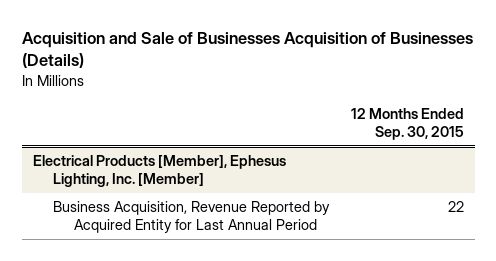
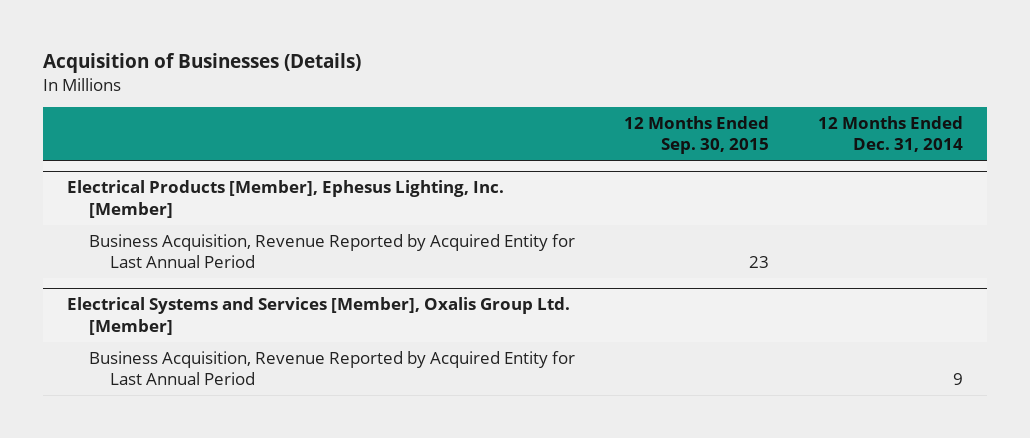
[21,31,473,69] Acquisition and Sale of Businesses Acquisition of Businesses (Details) -> [42,53,361,74] Acquisition of Businesses (Details)
none -> [817,115,963,153] 12 Months Ended Dec. 31, 2014
[447,200,464,212] 22 -> [748,256,769,269] 23
none -> [67,297,571,335] Electrical Systems and Services [Member], Oxalis Group Ltd. [Member]
none -> [88,350,575,386] Business Acquisition, Revenue Reported by Acquired Entity for Last Annual Period

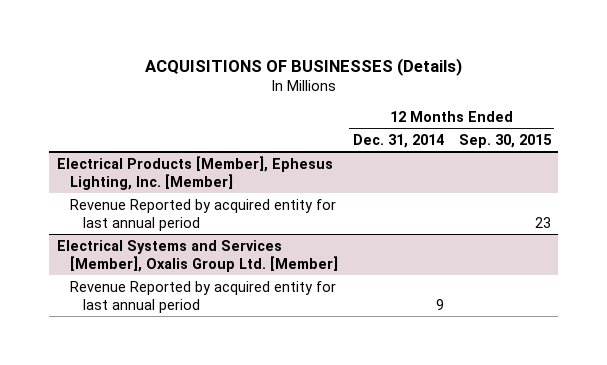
[42,53,361,74] Acquisition of Businesses (Details) -> [144,57,462,76] ACQUISITIONS OF BUSINESSES (Details)
[88,233,575,269] Business Acquisition, Revenue Reported by Acquired Entity for Last Annual Period -> [69,198,336,231] Revenue Reported by acquired entity for last annual period
[88,350,575,386] Business Acquisition, Revenue Reported by Acquired Entity for Last Annual Period -> [69,280,336,313] Revenue Reported by acquired entity for last annual period

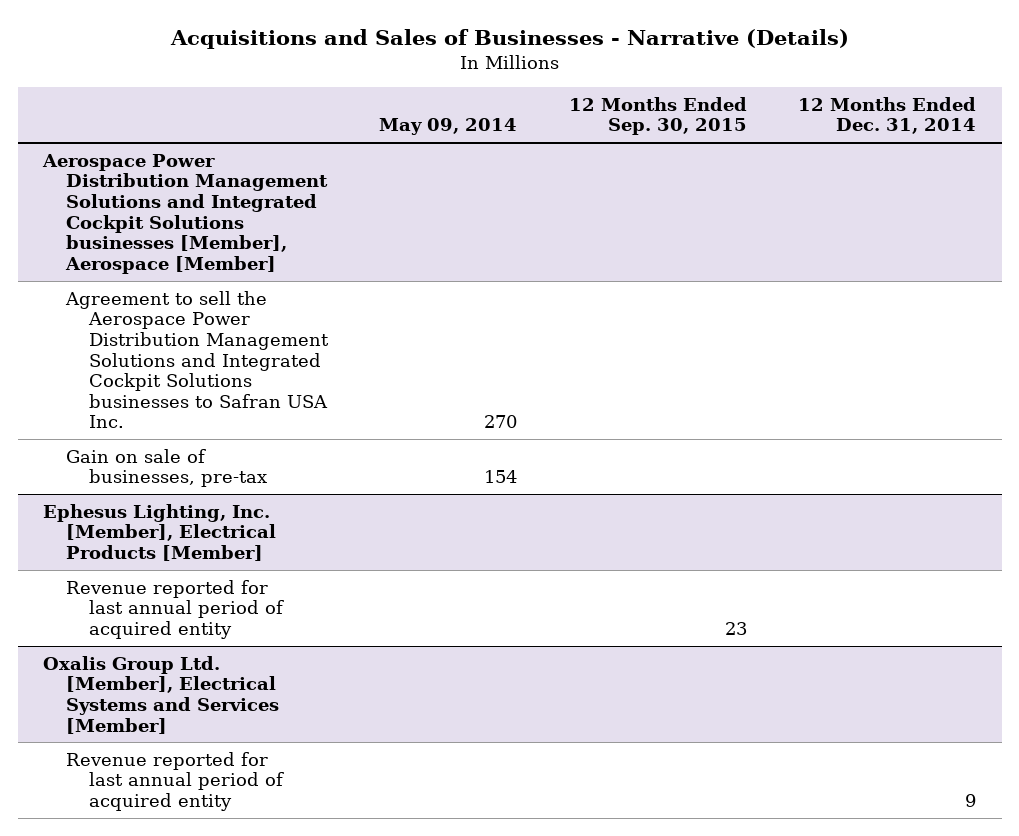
[144,57,462,76] ACQUISITIONS OF BUSINESSES (Details) -> [169,29,849,50] Acquisitions and Sales of Businesses - Narrative (Details)
none -> [379,118,518,136] May 09, 2014
none -> [42,153,329,274] Aerospace Power Distribution Management Solutions and Integrated Cockpit Solutions businesses [Member], Aerospace [Member]
none -> [65,290,329,429] Agreement to sell the Aerospace Power Distribution Management Solutions and Integrated Cockpit Solutions businesses to Safran USA Inc.
none -> [66,448,267,488] Gain on sale of businesses, pre-tax
[56,155,333,190] Electrical Products [Member], Ephesus Lighting, Inc. [Member] -> [43,503,277,562] Ephesus Lighting, Inc. [Member], Electrical Products [Member]
[69,198,336,231] Revenue Reported by acquired entity for last annual period -> [66,579,284,640] Revenue reported for last annual period of acquired entity
[56,239,338,272] Electrical Systems and Services [Member], Oxalis Group Ltd. [Member] -> [43,655,280,734] Oxalis Group Ltd. [Member], Electrical Systems and Services [Member]
[69,280,336,313] Revenue Reported by acquired entity for last annual period -> [66,751,284,812] Revenue reported for last annual period of acquired entity

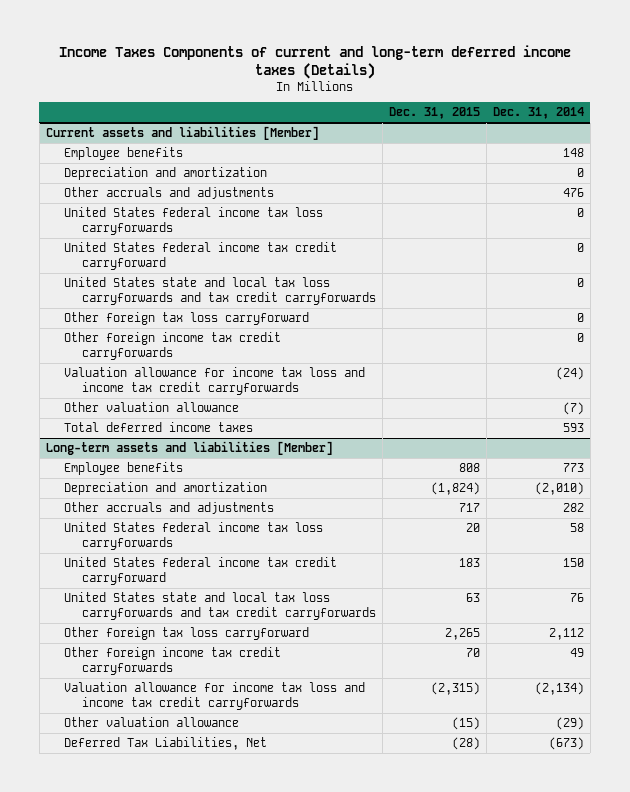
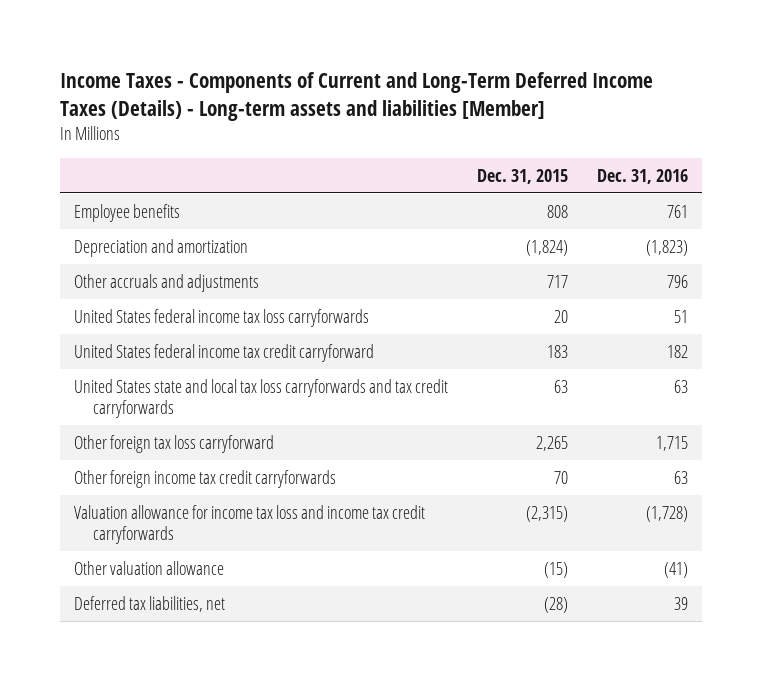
[58,45,571,80] Income Taxes Components of current and long-term deferred income taxes (Details) -> [60,71,654,121] Income Taxes - Components of Current and Long-Term Deferred Income Taxes (Details) - Long-term assets and liabilities [Member]
[492,107,584,120] Dec. 31, 2014 -> none
none -> [596,168,688,184] Dec. 31, 2016
[45,126,319,141] Current assets and liabilities [Member] -> none
[63,147,183,161] Employee benefits -> none
[63,167,267,181] Depreciation and amortization -> none
[63,187,274,200] Other accruals and adjustments -> none
[63,207,323,235] United States federal income tax loss carryforwards -> none
[63,242,337,270] United States federal income tax credit carryforward -> none
[63,277,377,305] United States state and local tax loss carryforwards and tax credit carryforwards -> none
[63,312,309,326] Other foreign tax loss carryforward -> none
[63,332,281,360] Other foreign income tax credit carryforwards -> none
[63,367,365,395] Valuation allowance for income tax loss and income tax credit carryforwards -> none
[63,402,239,413] Other valuation allowance -> none
[63,422,253,433] Total deferred income taxes -> none
[45,441,333,456] Long-term assets and liabilities [Member] -> none
[63,737,267,751] Deferred Tax Liabilities, Net -> [74,595,226,612] Deferred tax liabilities, net

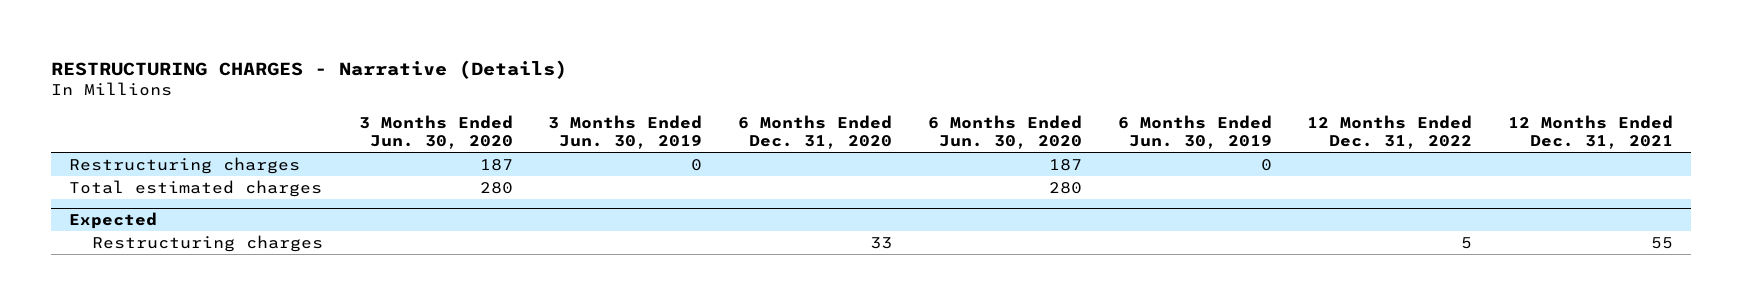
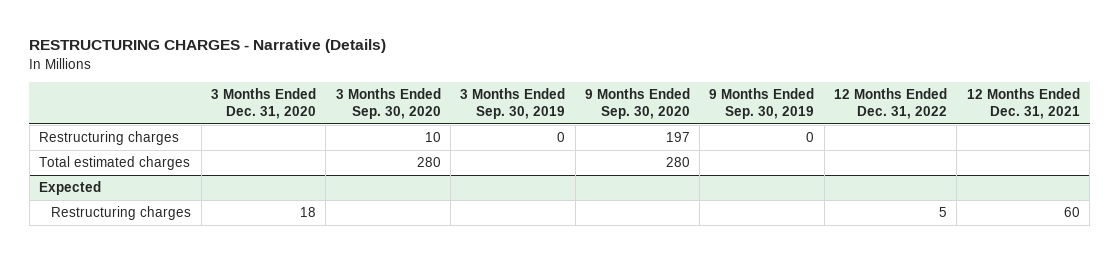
[358,114,513,149] 3 Months Ended Jun. 30, 2020 -> none
[548,114,703,149] 3 Months Ended Jun. 30, 2019 -> none
[738,114,893,149] 6 Months Ended Dec. 31, 2020 -> none
[927,114,1082,149] 6 Months Ended Jun. 30, 2020 -> none
[1117,114,1272,149] 6 Months Ended Jun. 30, 2019 -> none
none -> [210,88,316,120] 3 Months Ended Dec. 31, 2020
none -> [335,88,441,120] 3 Months Ended Sep. 30, 2020
none -> [460,88,566,120] 3 Months Ended Sep. 30, 2019
none -> [584,88,690,120] 9 Months Ended Sep. 30, 2020
none -> [709,88,815,120] 9 Months Ended Sep. 30, 2019
[1650,236,1673,249] 55 -> [1063,206,1080,217] 60

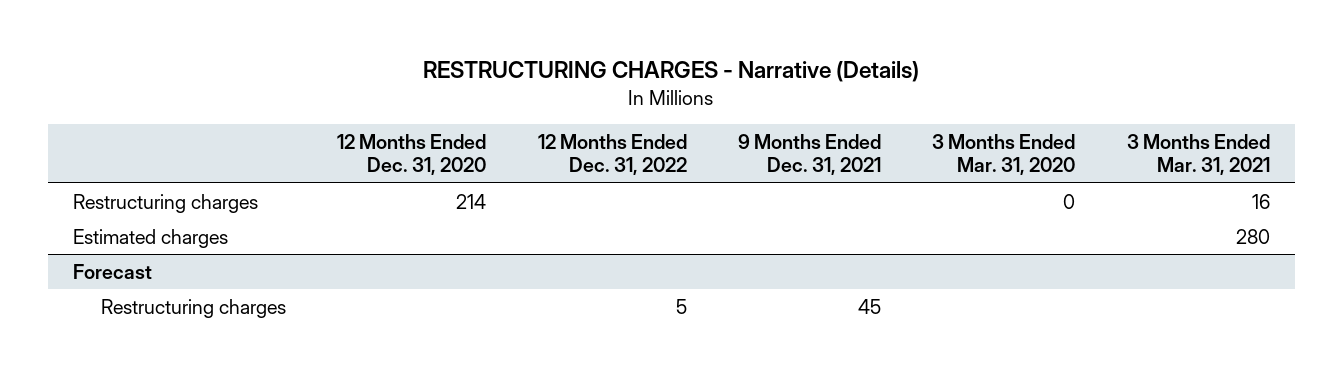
[210,88,316,120] 3 Months Ended Dec. 31, 2020 -> none
[335,88,441,120] 3 Months Ended Sep. 30, 2020 -> none
[460,88,566,120] 3 Months Ended Sep. 30, 2019 -> none
[584,88,690,120] 9 Months Ended Sep. 30, 2020 -> none
[709,88,815,120] 9 Months Ended Sep. 30, 2019 -> none
[966,88,1080,120] 12 Months Ended Dec. 31, 2021 -> none
none -> [337,134,487,176] 12 Months Ended Dec. 31, 2020
none -> [738,134,882,176] 9 Months Ended Dec. 31, 2021
none -> [932,134,1076,176] 3 Months Ended Mar. 31, 2020
none -> [1126,134,1270,176] 3 Months Ended Mar. 31, 2021
[39,155,191,170] Total estimated charges -> [73,228,229,248] Estimated charges
[39,180,102,195] Expected -> [73,263,153,279] Forecast

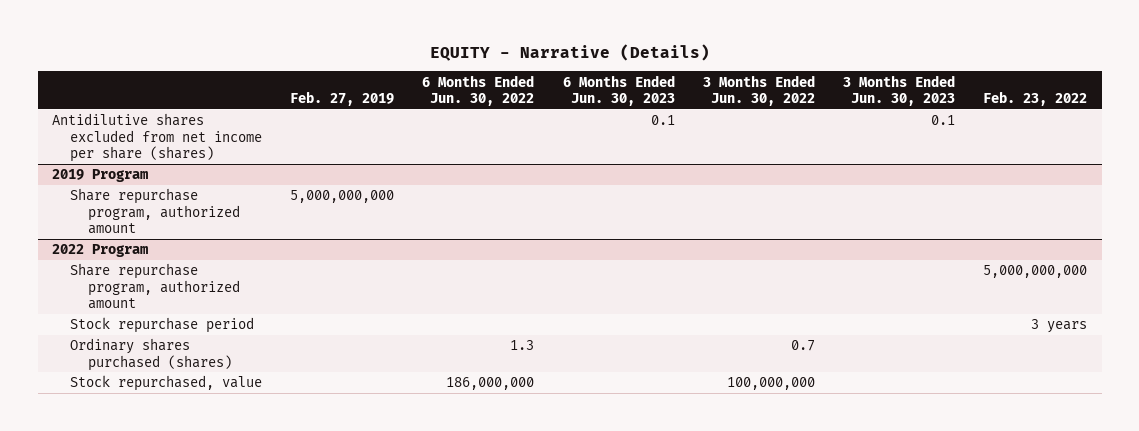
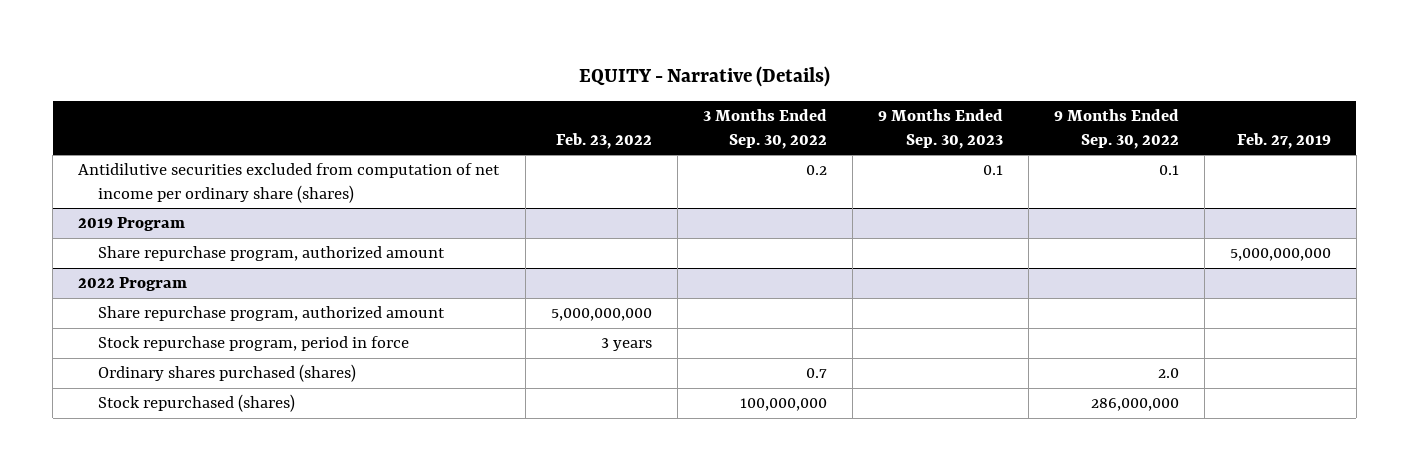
[422,74,535,107] 6 Months Ended Jun. 30, 2022 -> none
[562,74,675,107] 6 Months Ended Jun. 30, 2023 -> none
[702,74,815,107] 3 Months Ended Jun. 30, 2022 -> none
[843,74,956,107] 3 Months Ended Jun. 30, 2023 -> none
none -> [702,109,827,150] 3 Months Ended Sep. 30, 2022
none -> [877,109,1003,150] 9 Months Ended Sep. 30, 2023
none -> [1053,109,1179,150] 9 Months Ended Sep. 30, 2022
[51,113,262,162] Antidilutive shares excluded from net income per share (shares) -> [78,163,501,203] Antidilutive securities excluded from computation of net income per ordinary share (shares)
[69,317,254,334] Stock repurchase period -> [98,336,410,352] Stock repurchase program, period in force
[69,375,262,392] Stock repurchased, value -> [98,394,296,413] Stock repurchased (shares)

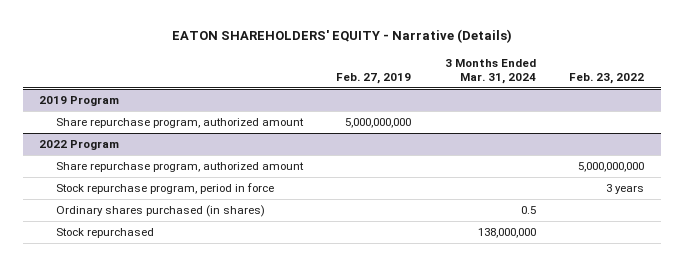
[578,66,830,88] EQUITY - Narrative (Details) -> [171,29,512,44] EATON SHAREHOLDERS' EQUITY - Narrative (Details)
[702,109,827,150] 3 Months Ended Sep. 30, 2022 -> none
[877,109,1003,150] 9 Months Ended Sep. 30, 2023 -> none
[1053,109,1179,150] 9 Months Ended Sep. 30, 2022 -> none
none -> [444,58,536,85] 3 Months Ended Mar. 31, 2024
[78,163,501,203] Antidilutive securities excluded from computation of net income per ordinary share (shares) -> none
[98,364,357,383] Ordinary shares purchased (shares) -> [56,204,266,217] Ordinary shares purchased (in shares)
[98,394,296,413] Stock repurchased (shares) -> [56,227,155,238] Stock repurchased

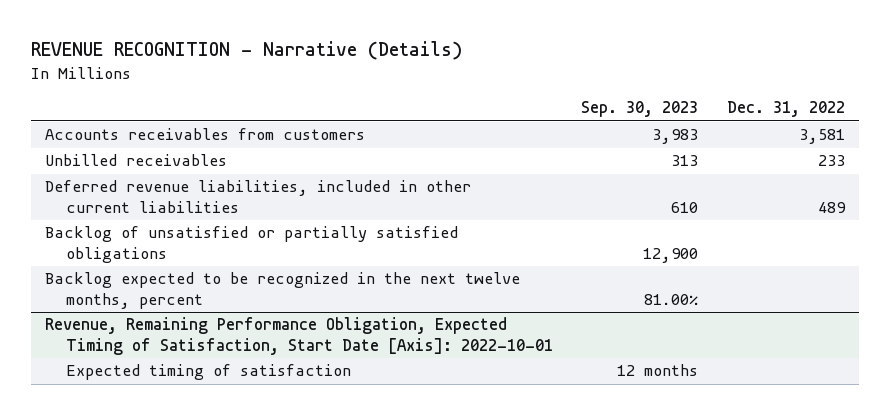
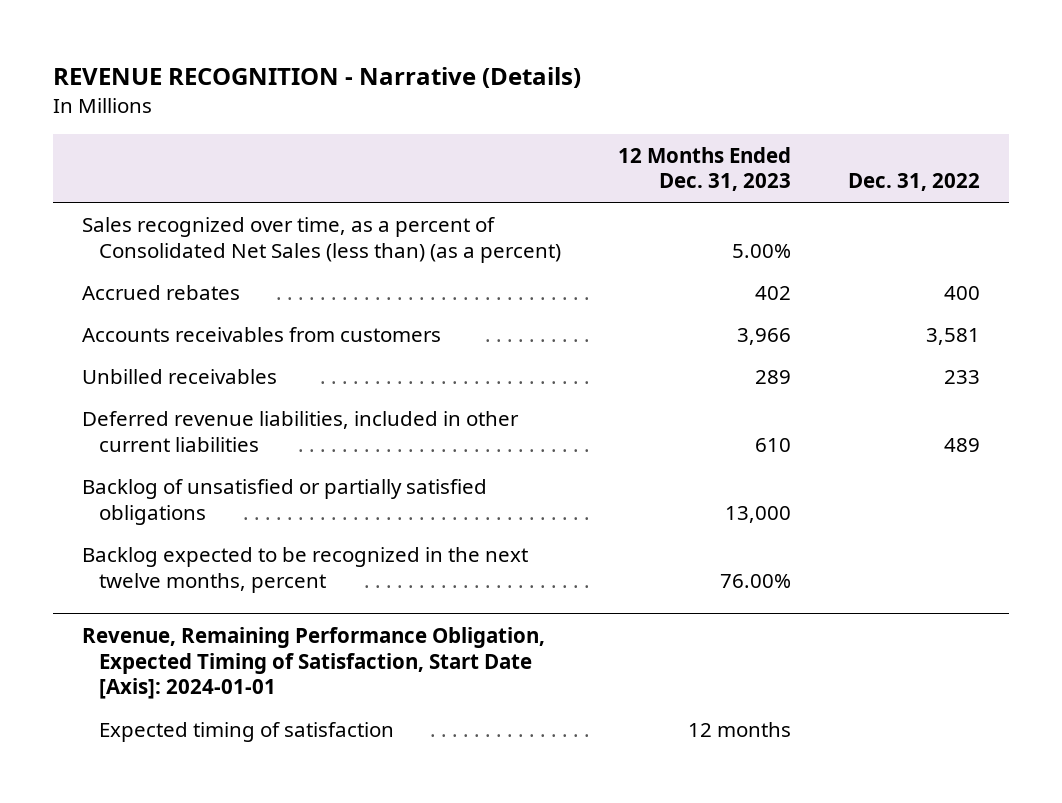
[581,101,699,118] Sep. 30, 2023 -> none
none -> [618,146,792,192] 12 Months Ended Dec. 31, 2023
none -> [81,216,562,263] Sales recognized over time, as a percent of Consolidated Net Sales (less than) (as a percent)
none -> [81,284,240,300] Accrued rebates
[45,317,553,355] Revenue, Remaining Performance Obligation, Expected Timing of Satisfaction, Start Date [Axis]: 2022-10-01 -> none
[65,364,351,381] Expected timing of satisfaction -> none
none -> [81,626,545,700] Revenue, Remaining Performance Obligation, Expected Timing of Satisfaction, Start Date [Axis]: 2024-01-01
none -> [99,721,395,742] Expected timing of satisfaction

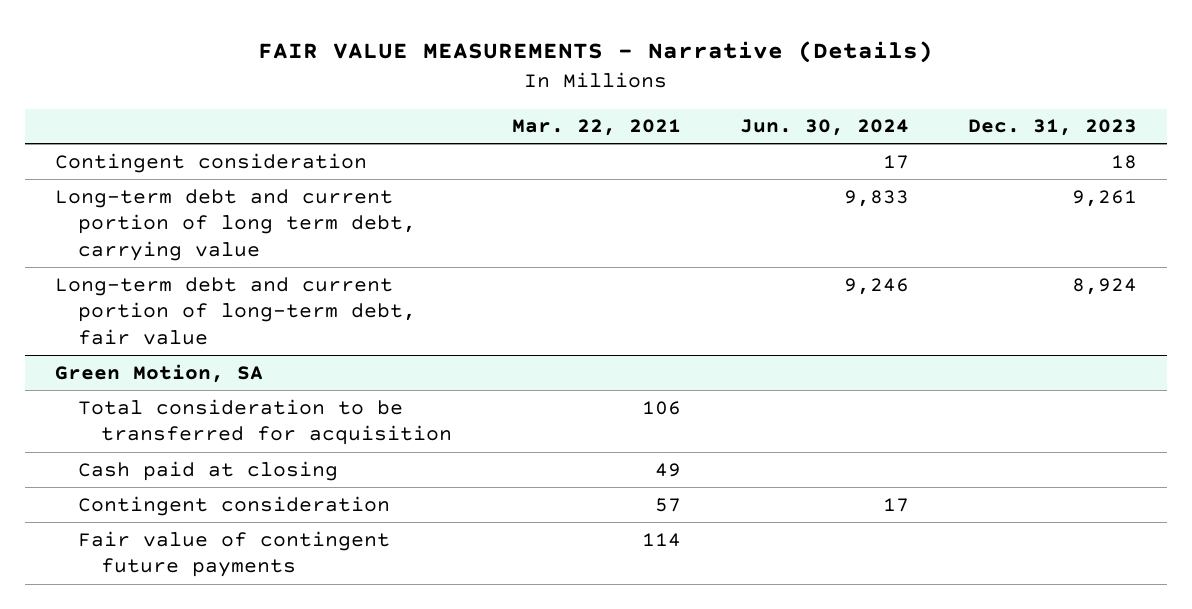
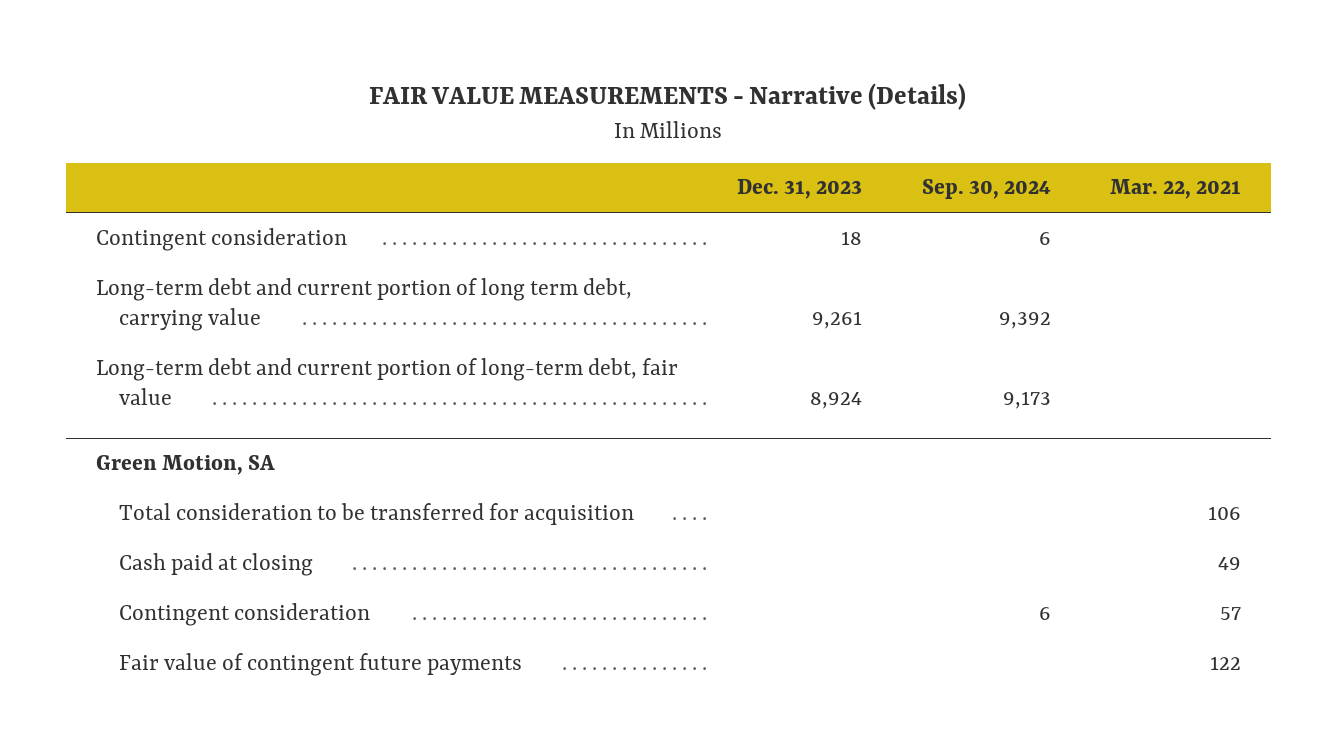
[739,119,909,137] Jun. 30, 2024 -> none
none -> [921,179,1051,200] Sep. 30, 2024
[641,532,681,547] 114 -> [1210,655,1242,670] 122

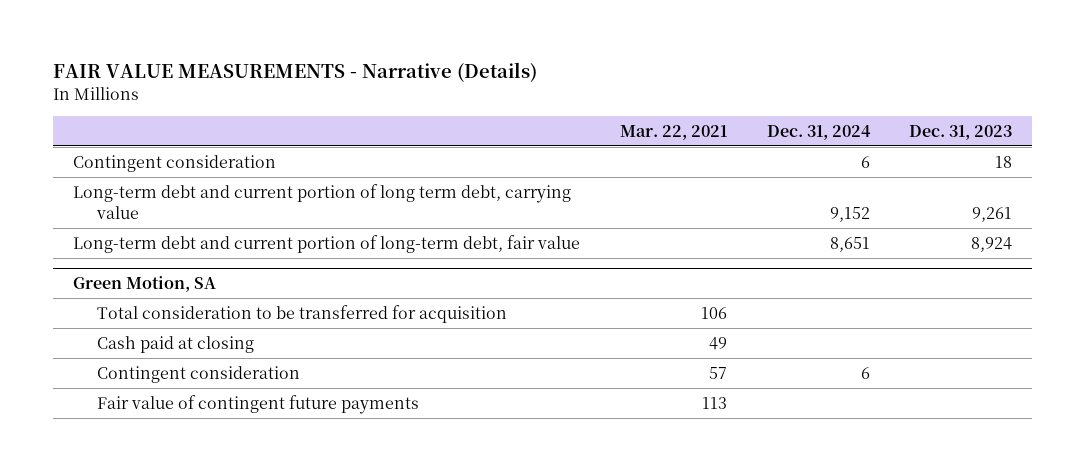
[921,179,1051,200] Sep. 30, 2024 -> none
none -> [766,125,871,141] Dec. 31, 2024
[1210,655,1242,670] 122 -> [701,396,727,409] 113

